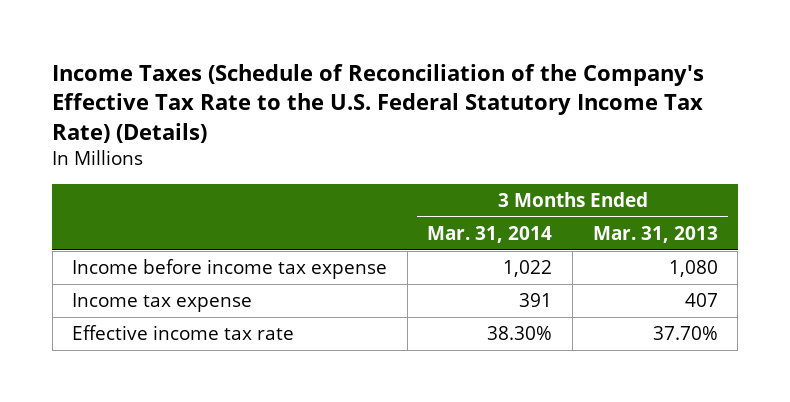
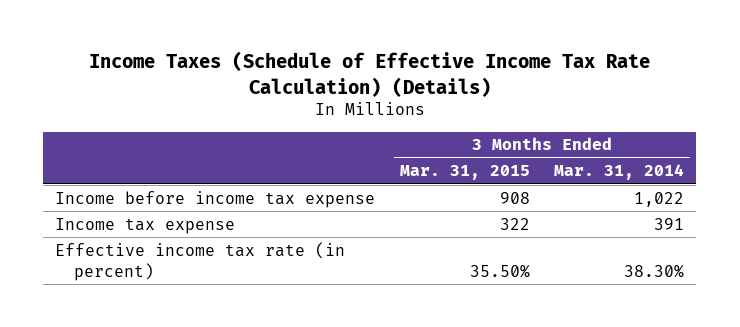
[52,64,705,143] Income Taxes (Schedule of Reconciliation of the Company's Effective Tax Rate to the U.S. Federal Statutory Income Tax Rate) (Details) -> [88,51,650,97] Income Taxes (Schedule of Effective Income Tax Rate Calculation) (Details)
[592,226,718,244] Mar. 31, 2013 -> none
none -> [399,165,530,181] Mar. 31, 2015
[72,325,295,341] Effective income tax rate -> [55,241,346,281] Effective income tax rate (in percent)

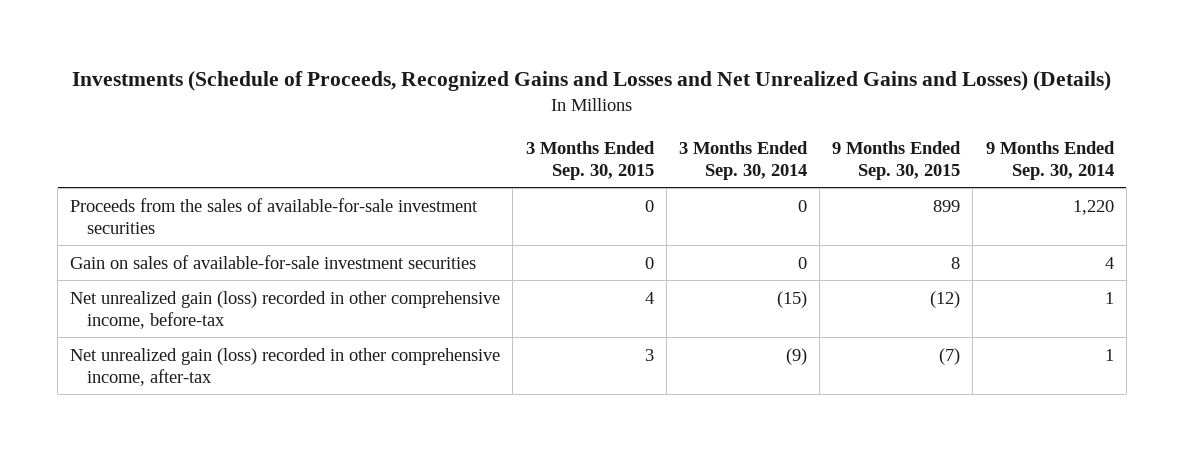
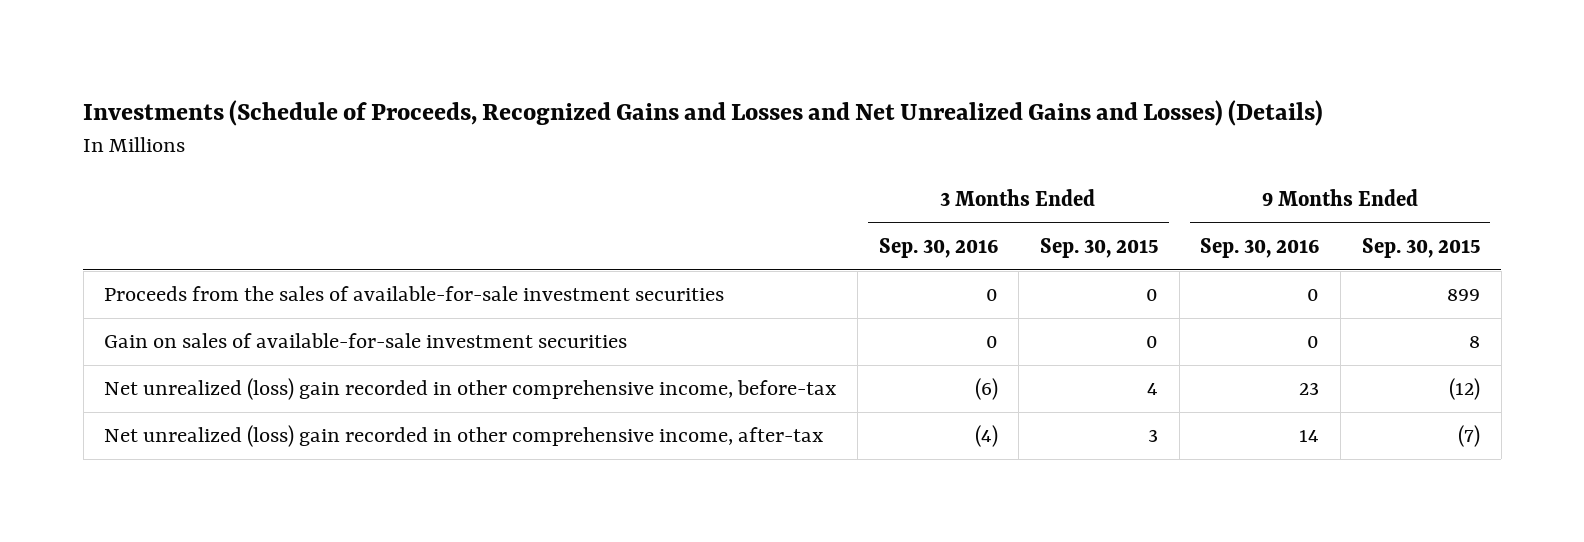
[678,140,808,180] 3 Months Ended Sep. 30, 2014 -> none
[985,140,1115,180] 9 Months Ended Sep. 30, 2014 -> none
none -> [878,237,998,258] Sep. 30, 2016
none -> [1200,237,1320,258] Sep. 30, 2016
[70,290,501,329] Net unrealized gain (loss) recorded in other comprehensive income, before-tax -> [104,378,837,401] Net unrealized (loss) gain recorded in other comprehensive income, before-tax
[70,347,501,386] Net unrealized gain (loss) recorded in other comprehensive income, after-tax -> [104,425,824,448] Net unrealized (loss) gain recorded in other comprehensive income, after-tax

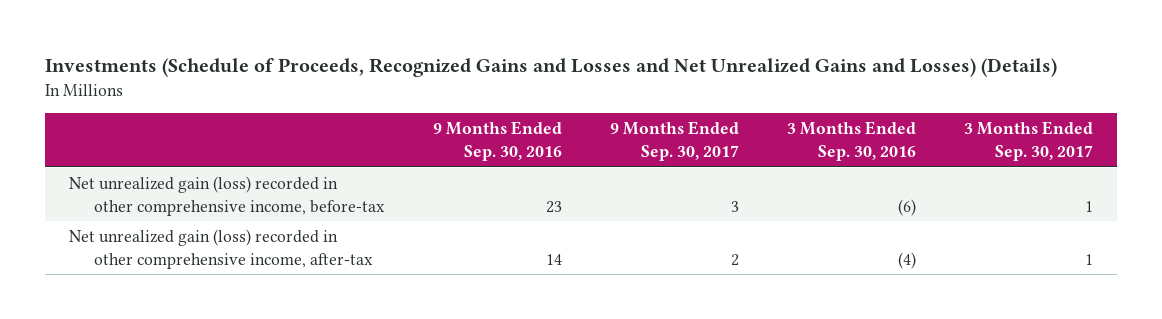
[1040,237,1159,258] Sep. 30, 2015 -> none
[1361,237,1480,258] Sep. 30, 2015 -> none
none -> [609,121,739,162] 9 Months Ended Sep. 30, 2017
none -> [964,121,1094,162] 3 Months Ended Sep. 30, 2017
[104,286,725,302] Proceeds from the sales of available-for-sale investment securities -> none
[104,333,628,349] Gain on sales of available-for-sale investment securities -> none
[104,378,837,401] Net unrealized (loss) gain recorded in other comprehensive income, before-tax -> [68,176,385,216] Net unrealized gain (loss) recorded in other comprehensive income, before-tax
[104,425,824,448] Net unrealized (loss) gain recorded in other comprehensive income, after-tax -> [68,229,373,269] Net unrealized gain (loss) recorded in other comprehensive income, after-tax

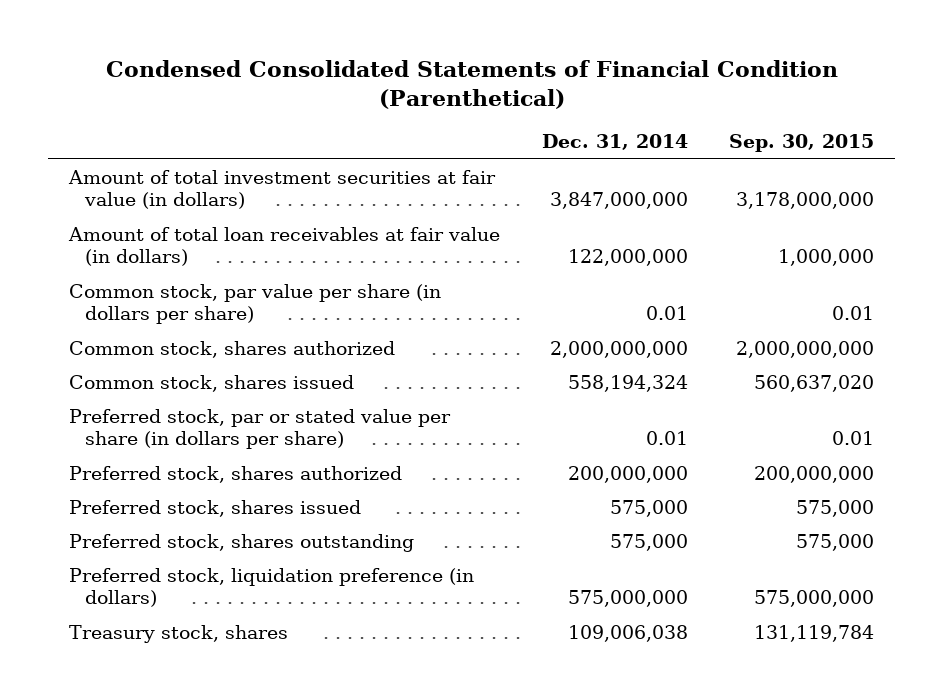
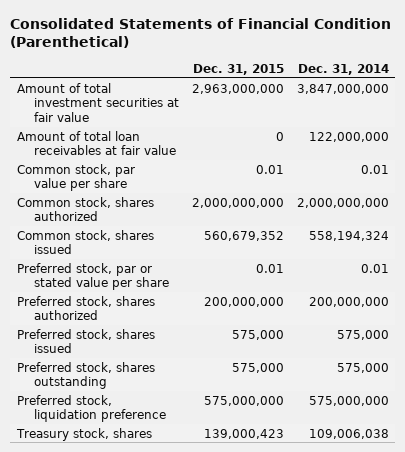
[105,60,838,109] Condensed Consolidated Statements of Financial Condition (Parenthetical) -> [10,17,392,49] Consolidated Statements of Financial Condition (Parenthetical)
[729,134,875,153] Sep. 30, 2015 -> none
none -> [192,63,284,75] Dec. 31, 2015
[68,169,497,210] Amount of total investment securities at fair value (in dollars) -> [16,82,179,123] Amount of total investment securities at fair value
[68,226,501,267] Amount of total loan receivables at fair value (in dollars) -> [16,130,176,156] Amount of total loan receivables at fair value
[69,283,442,325] Common stock, par value per share (in dollars per share) -> [16,163,135,192] Common stock, par value per share
[69,408,452,450] Preferred stock, par or stated value per share (in dollars per share) -> [16,262,169,291] Preferred stock, par or stated value per share
[69,567,475,608] Preferred stock, liquidation preference (in dollars) -> [16,394,166,423] Preferred stock, liquidation preference

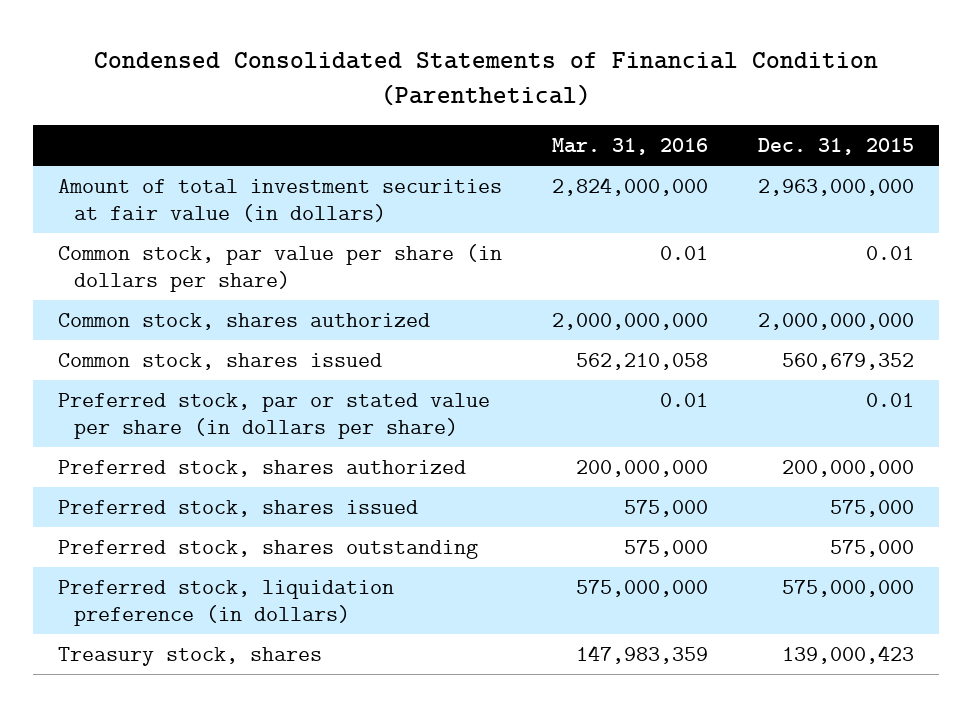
[10,17,392,49] Consolidated Statements of Financial Condition (Parenthetical) -> [93,51,878,106] Condensed Consolidated Statements of Financial Condition (Parenthetical)
[297,63,389,75] Dec. 31, 2014 -> none
none -> [551,138,708,156] Mar. 31, 2016
[16,130,176,156] Amount of total loan receivables at fair value -> none
[16,82,179,123] Amount of total investment securities at fair value -> [57,179,502,223] Amount of total investment securities at fair value (in dollars)
[16,163,135,192] Common stock, par value per share -> [57,244,502,293] Common stock, par value per share (in dollars per share)
[16,262,169,291] Preferred stock, par or stated value per share -> [57,393,490,440] Preferred stock, par or stated value per share (in dollars per share)
[16,394,166,423] Preferred stock, liquidation preference -> [57,580,394,627] Preferred stock, liquidation preference (in dollars)

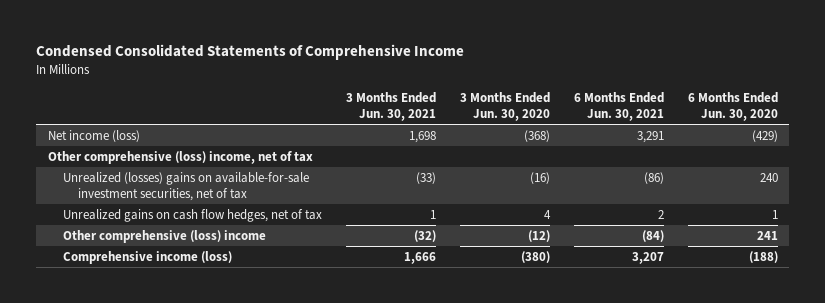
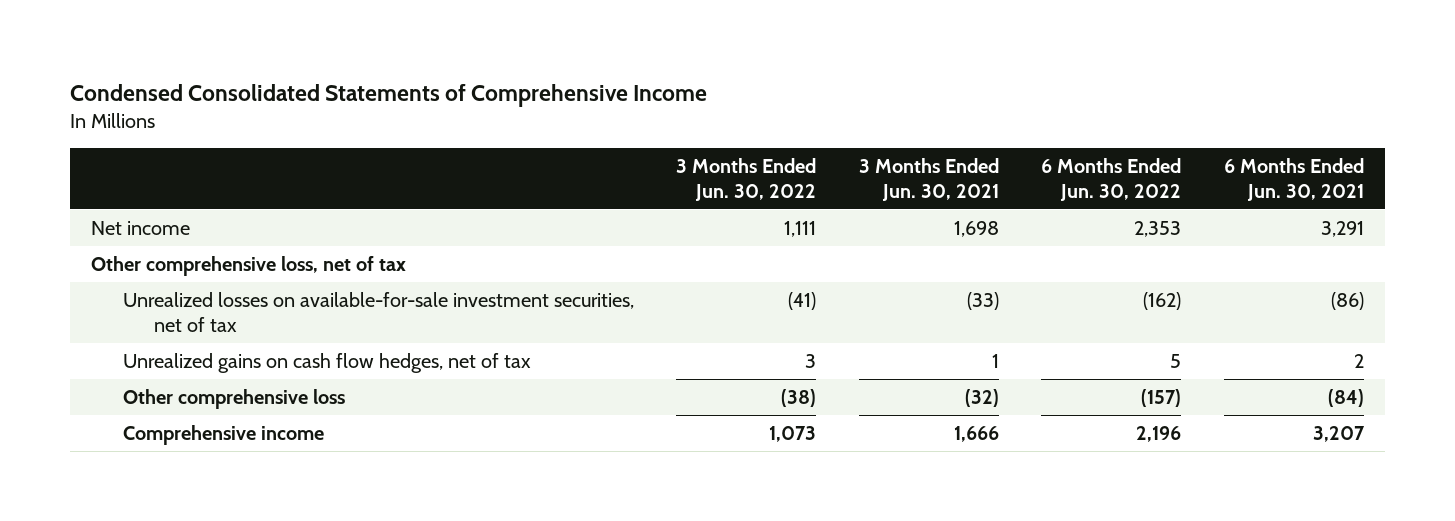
[459,91,550,122] 3 Months Ended Jun. 30, 2020 -> none
[687,91,778,122] 6 Months Ended Jun. 30, 2020 -> none
none -> [676,158,817,202] 3 Months Ended Jun. 30, 2022
none -> [1041,158,1182,202] 6 Months Ended Jun. 30, 2022
[47,129,140,142] Net income (loss) -> [91,220,191,235] Net income
[47,150,313,164] Other comprehensive (loss) income, net of tax -> [91,255,407,276] Other comprehensive loss, net of tax
[62,171,309,202] Unrealized (losses) gains on available-for-sale investment securities, net of tax -> [122,291,634,332] Unrealized losses on available-for-sale investment securities, net of tax
[62,229,266,243] Other comprehensive (loss) income -> [122,388,345,409] Other comprehensive loss
[62,250,232,264] Comprehensive income (loss) -> [122,424,324,445] Comprehensive income

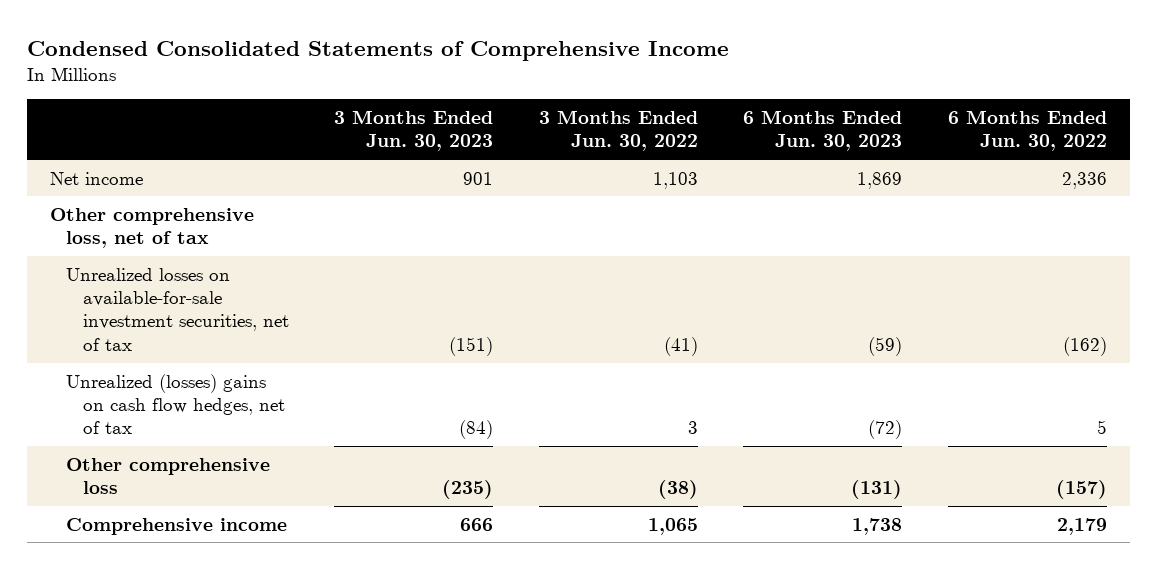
[858,158,999,202] 3 Months Ended Jun. 30, 2021 -> none
[1224,158,1365,202] 6 Months Ended Jun. 30, 2021 -> none
none -> [334,110,494,152] 3 Months Ended Jun. 30, 2023
none -> [743,110,903,152] 6 Months Ended Jun. 30, 2023
[784,220,817,237] 1,111 -> [652,171,698,189] 1,103
[1134,220,1182,237] 2,353 -> [1061,171,1107,189] 2,336
[122,352,531,373] Unrealized gains on cash flow hedges, net of tax -> [66,373,285,435] Unrealized (losses) gains on cash flow hedges, net of tax
[769,425,817,442] 1,073 -> [647,517,698,535] 1,065
[1136,425,1182,442] 2,196 -> [1056,517,1107,535] 2,179

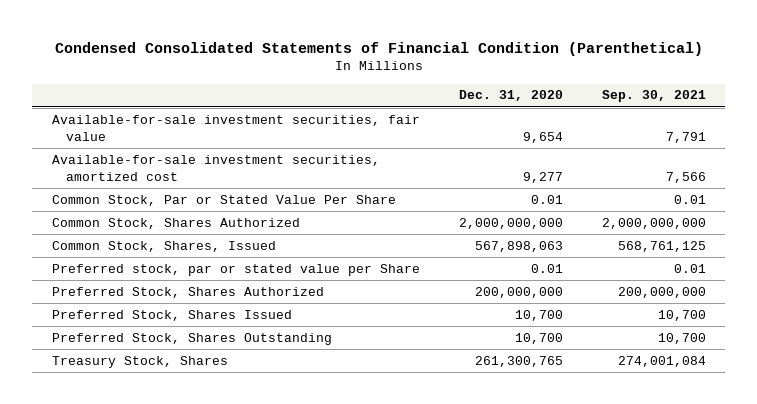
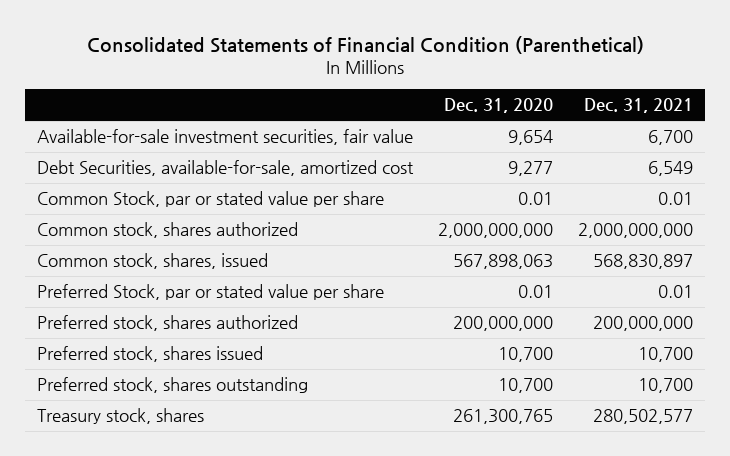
[54,41,703,56] Condensed Consolidated Statements of Financial Condition (Parenthetical) -> [87,35,645,54] Consolidated Statements of Financial Condition (Parenthetical)
[601,90,706,103] Sep. 30, 2021 -> none
none -> [583,98,693,114] Dec. 31, 2021
[51,154,380,182] Available-for-sale investment securities, amortized cost -> [37,160,415,177] Debt Securities, available-for-sale, amortized cost
[51,194,396,206] Common Stock, Par or Stated Value Per Share -> [37,191,385,208] Common Stock, par or stated value per share
[51,217,300,229] Common Stock, Shares Authorized -> [37,222,299,239] Common stock, shares authorized
[51,240,276,252] Common Stock, Shares, Issued -> [37,253,269,270] Common stock, shares, issued
[51,263,420,276] Preferred stock, par or stated value per Share -> [37,284,385,301] Preferred Stock, par or stated value per share
[51,286,324,298] Preferred Stock, Shares Authorized -> [37,315,299,332] Preferred stock, shares authorized
[51,309,292,321] Preferred Stock, Shares Issued -> [37,346,264,363] Preferred stock, shares issued
[51,332,332,345] Preferred Stock, Shares Outstanding -> [37,377,309,394] Preferred stock, shares outstanding
[51,355,228,368] Treasury Stock, Shares -> [37,408,205,425] Treasury stock, shares

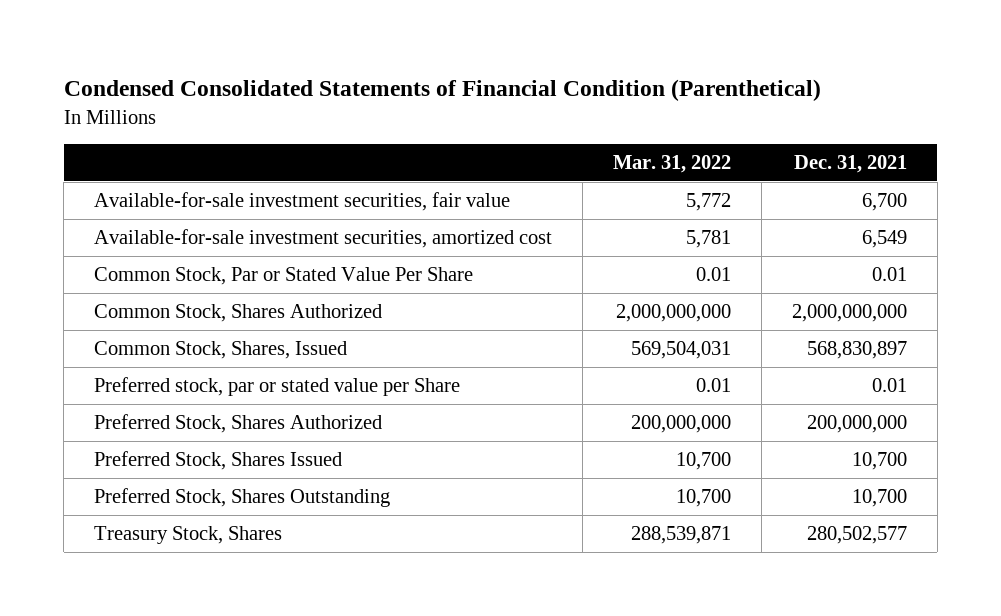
[87,35,645,54] Consolidated Statements of Financial Condition (Parenthetical) -> [63,78,821,101] Condensed Consolidated Statements of Financial Condition (Parenthetical)
[444,98,554,114] Dec. 31, 2020 -> none
none -> [613,155,732,174] Mar. 31, 2022
[37,160,415,177] Debt Securities, available-for-sale, amortized cost -> [94,228,553,248] Available-for-sale investment securities, amortized cost
[37,191,385,208] Common Stock, par or stated value per share -> [94,266,474,285] Common Stock, Par or Stated Value Per Share
[37,222,299,239] Common stock, shares authorized -> [94,303,383,322] Common Stock, Shares Authorized
[37,253,269,270] Common stock, shares, issued -> [94,340,348,359] Common Stock, Shares, Issued
[37,284,385,301] Preferred Stock, par or stated value per share -> [94,376,461,396] Preferred stock, par or stated value per Share
[37,315,299,332] Preferred stock, shares authorized -> [94,413,383,433] Preferred Stock, Shares Authorized
[37,346,264,363] Preferred stock, shares issued -> [94,450,343,470] Preferred Stock, Shares Issued
[37,377,309,394] Preferred stock, shares outstanding -> [94,487,391,507] Preferred Stock, Shares Outstanding
[37,408,205,425] Treasury stock, shares -> [94,525,283,544] Treasury Stock, Shares

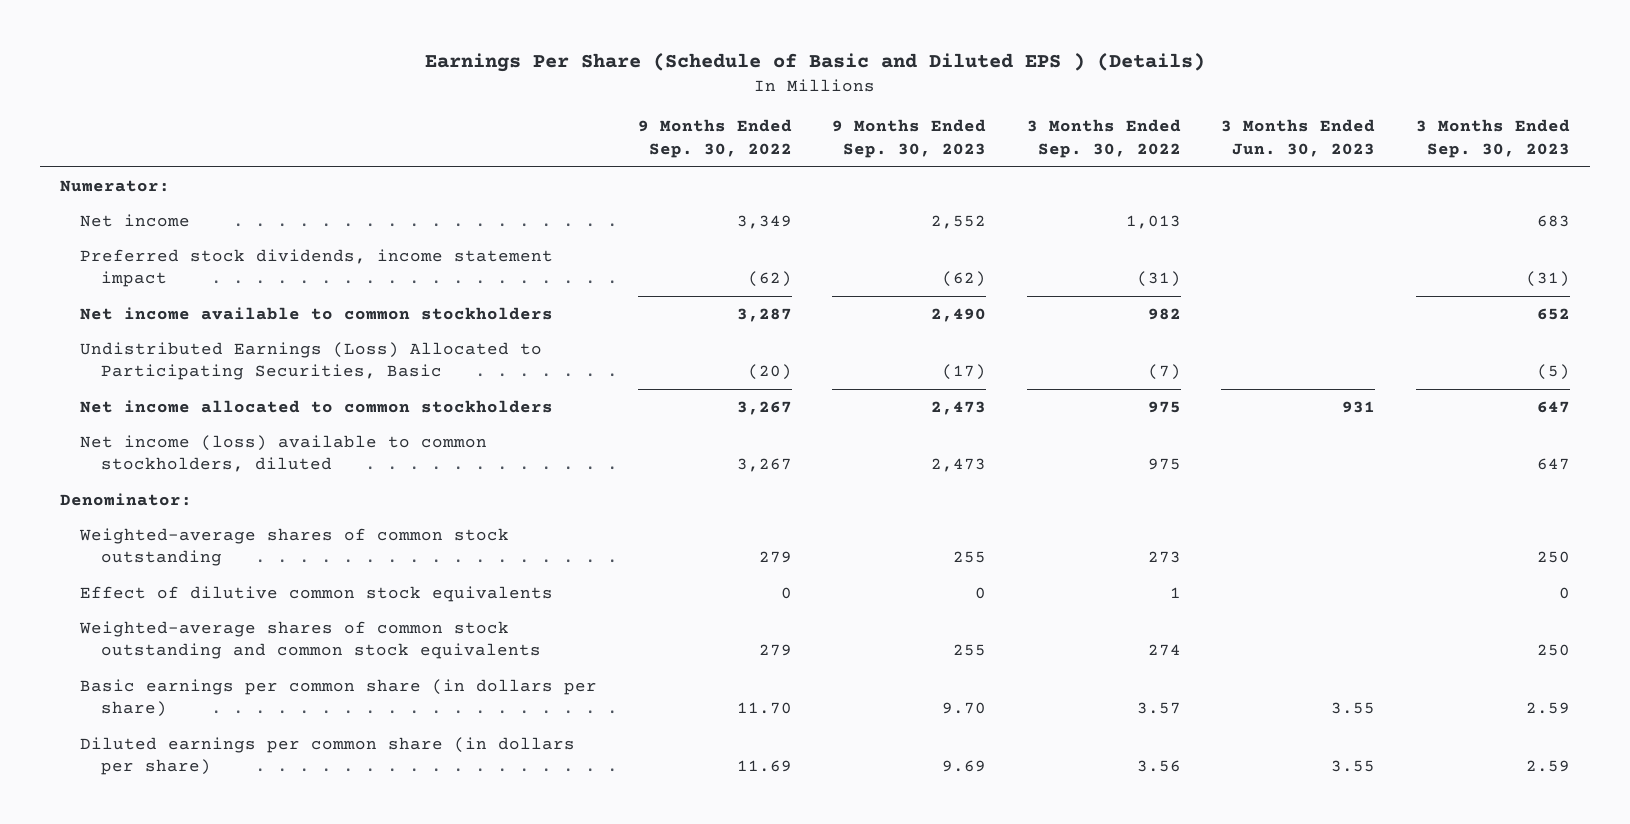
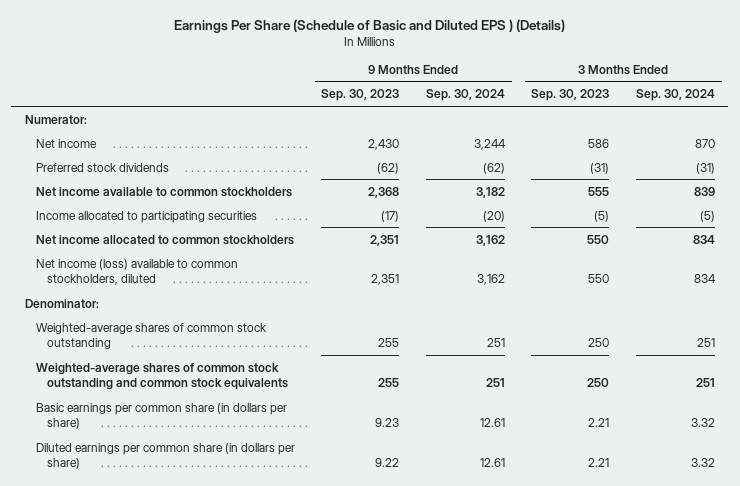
[637,119,792,159] 9 Months Ended Sep. 30, 2022 -> none
[1026,119,1181,159] 3 Months Ended Sep. 30, 2022 -> none
[1221,119,1376,158] 3 Months Ended Jun. 30, 2023 -> none
none -> [425,89,505,102] Sep. 30, 2024
none -> [635,89,715,102] Sep. 30, 2024
[931,214,987,229] 2,552 -> [368,138,400,150] 2,430
[1536,214,1570,227] 683 -> [588,138,610,148] 586
[80,248,554,288] Preferred stock dividends, income statement impact -> [35,162,169,172] Preferred stock dividends
[931,307,987,322] 2,490 -> [368,186,400,198] 2,368
[1536,307,1570,320] 652 -> [588,186,610,196] 555
[80,341,543,381] Undistributed Earnings (Loss) Allocated to Participating Securities, Basic -> [35,210,257,223] Income allocated to participating securities
[931,400,987,415] 2,473 -> [370,234,400,246] 2,351
[1536,400,1570,413] 647 -> [587,234,610,244] 550
[931,458,987,473] 2,473 -> [371,273,400,285] 2,351
[1536,458,1570,471] 647 -> [588,273,610,283] 550
[80,585,554,602] Effect of dilutive common stock equivalents -> none
[942,702,987,715] 9.70 -> [375,417,400,427] 9.23
[1525,702,1570,715] 2.59 -> [588,417,610,427] 2.21
[942,760,987,773] 9.69 -> [375,457,400,467] 9.22
[1525,760,1570,773] 2.59 -> [588,457,610,467] 2.21

